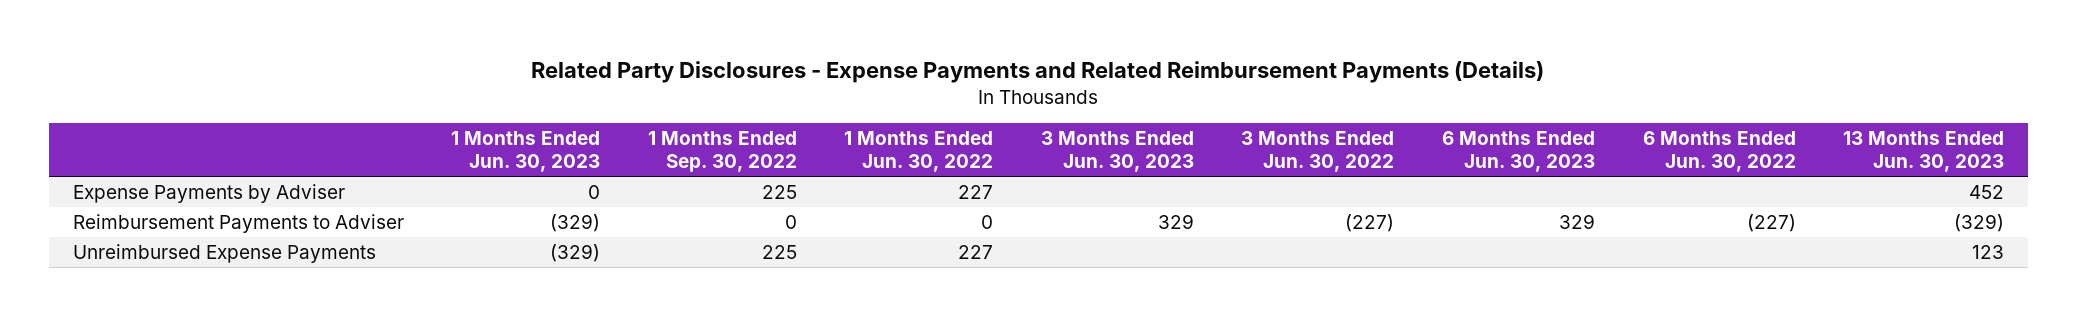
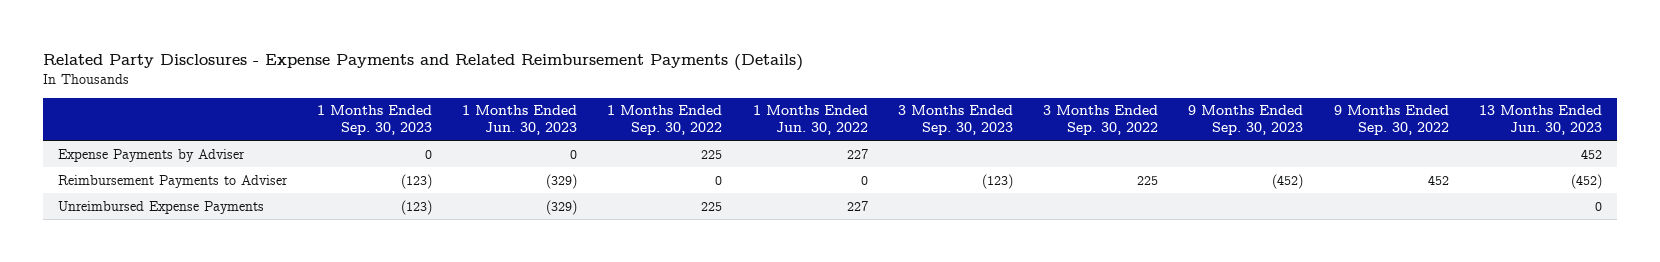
[1040,131,1194,173] 3 Months Ended Jun. 30, 2023 -> none
[1241,131,1395,173] 3 Months Ended Jun. 30, 2022 -> none
[1441,131,1595,173] 6 Months Ended Jun. 30, 2023 -> none
[1642,131,1796,173] 6 Months Ended Jun. 30, 2022 -> none
none -> [316,105,432,136] 1 Months Ended Sep. 30, 2023
none -> [897,105,1013,136] 3 Months Ended Sep. 30, 2023
none -> [1043,105,1159,136] 3 Months Ended Sep. 30, 2022
none -> [1188,105,1304,136] 9 Months Ended Sep. 30, 2023
none -> [1333,105,1449,136] 9 Months Ended Sep. 30, 2022
[1954,213,2005,232] (329) -> [1570,173,1602,189] (452)
[1972,244,2005,259] 123 -> [1594,201,1602,211] 0

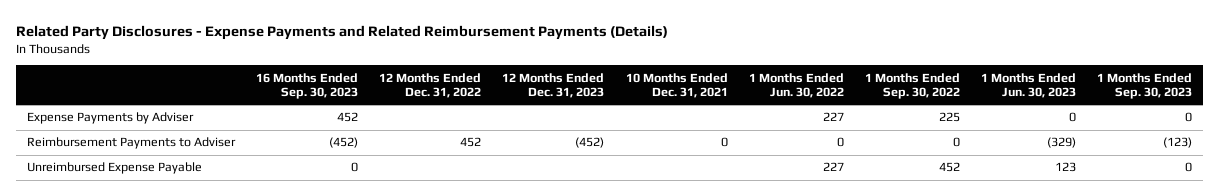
[897,105,1013,136] 3 Months Ended Sep. 30, 2023 -> none
[1043,105,1159,136] 3 Months Ended Sep. 30, 2022 -> none
[1188,105,1304,136] 9 Months Ended Sep. 30, 2023 -> none
[1333,105,1449,136] 9 Months Ended Sep. 30, 2022 -> none
[1478,105,1602,136] 13 Months Ended Jun. 30, 2023 -> none
none -> [256,72,359,100] 16 Months Ended Sep. 30, 2023
none -> [379,72,482,99] 12 Months Ended Dec. 31, 2022
none -> [502,72,605,99] 12 Months Ended Dec. 31, 2023
none -> [625,72,728,99] 10 Months Ended Dec. 31, 2021
[57,200,264,214] Unreimbursed Expense Payments -> [26,162,202,175] Unreimbursed Expense Payable
[400,199,432,215] (123) -> [1185,162,1193,173] 0
[546,199,578,215] (329) -> [1055,162,1077,173] 123
[701,201,723,211] 225 -> [938,162,960,173] 452

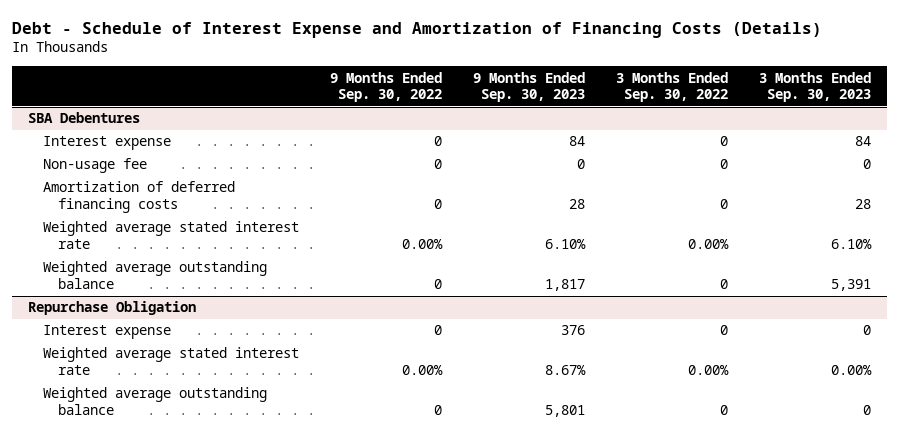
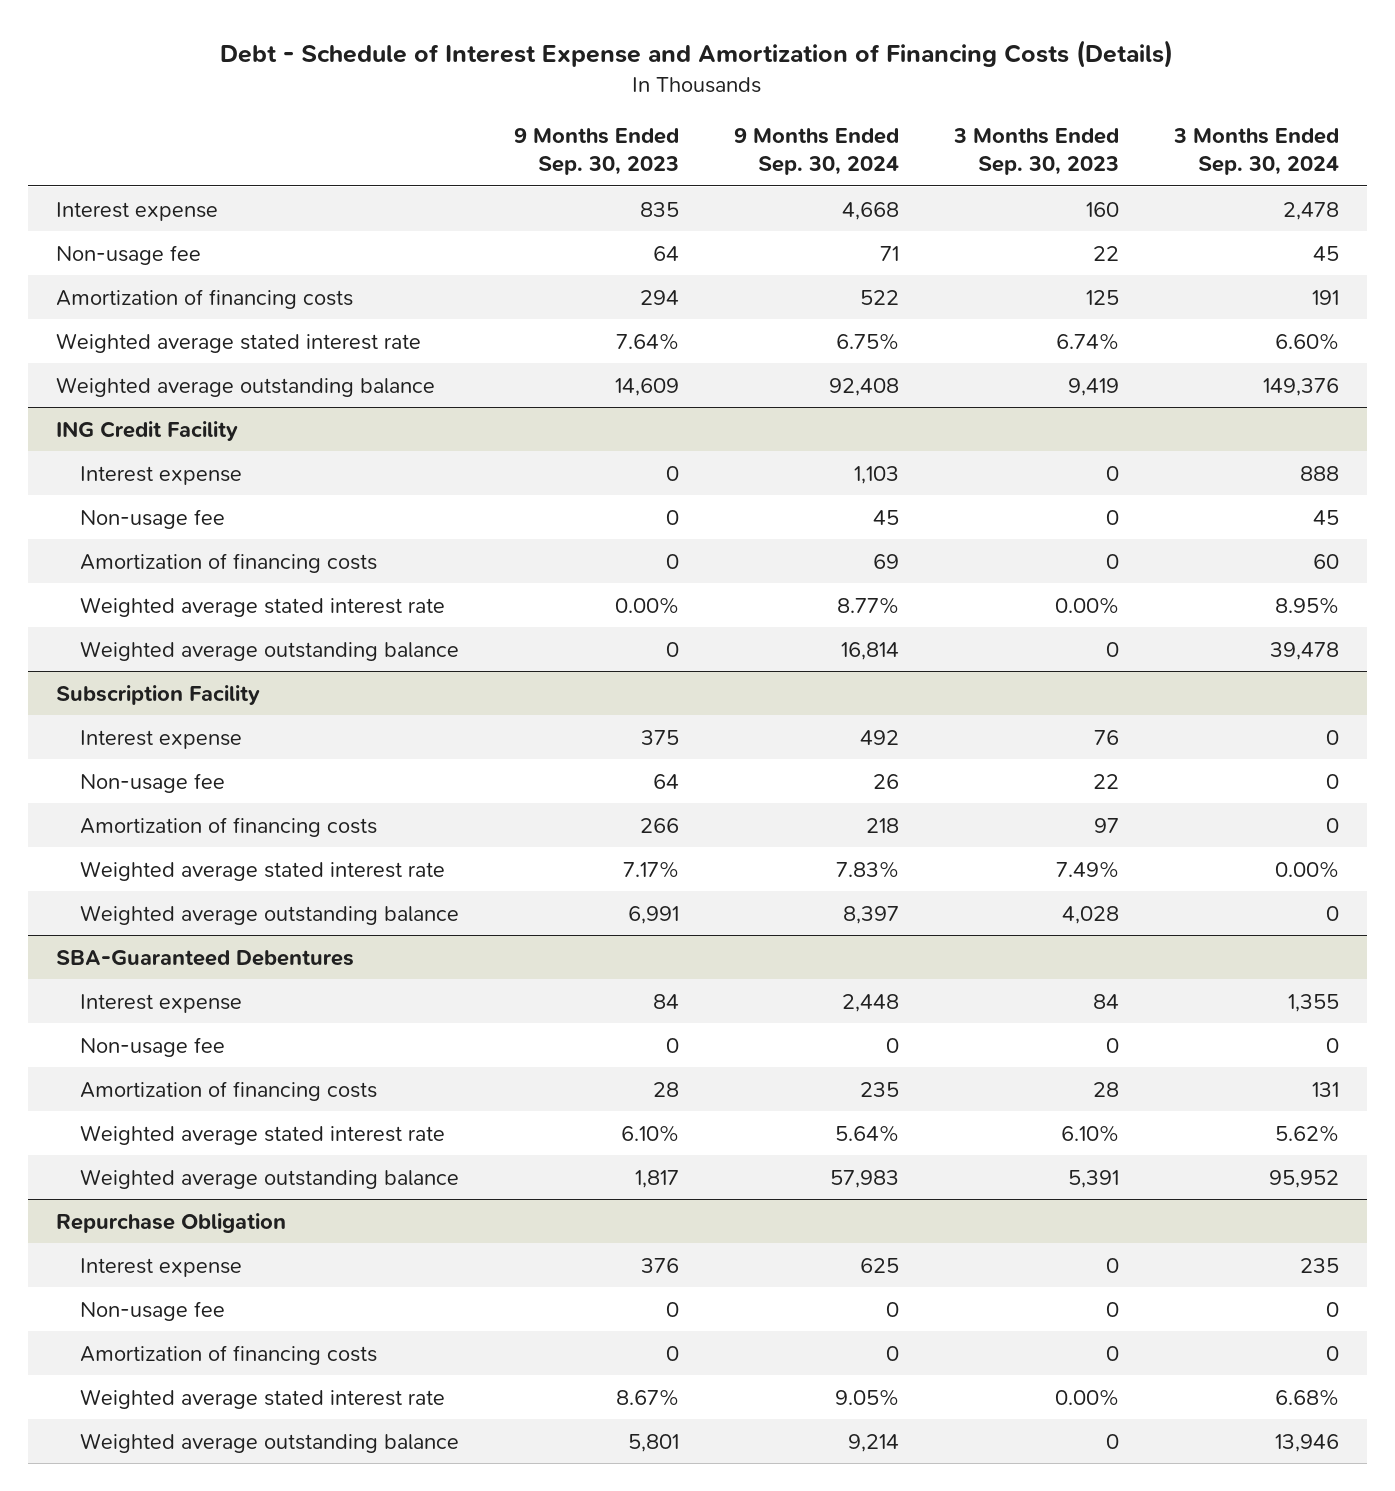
[330,71,443,103] 9 Months Ended Sep. 30, 2022 -> none
[616,71,729,103] 3 Months Ended Sep. 30, 2022 -> none
none -> [734,128,900,176] 9 Months Ended Sep. 30, 2024
none -> [1173,128,1340,176] 3 Months Ended Sep. 30, 2024
none -> [55,201,218,221] Interest expense
none -> [55,244,201,265] Non-usage fee
none -> [55,288,353,309] Amortization of financing costs
none -> [55,332,421,353] Weighted average stated interest rate
none -> [55,376,435,397] Weighted average outstanding balance
none -> [55,420,238,441] ING Credit Facility
none -> [79,465,242,485] Interest expense
none -> [79,508,225,529] Non-usage fee
none -> [79,552,377,573] Amortization of financing costs
none -> [79,596,445,617] Weighted average stated interest rate
none -> [79,640,459,661] Weighted average outstanding balance
none -> [55,684,260,705] Subscription Facility
none -> [79,729,242,749] Interest expense
none -> [79,772,225,793] Non-usage fee
none -> [79,816,377,837] Amortization of financing costs
none -> [79,860,445,881] Weighted average stated interest rate
none -> [79,904,459,925] Weighted average outstanding balance
[27,112,140,124] SBA Debentures -> [55,949,354,966] SBA-Guaranteed Debentures
[43,181,236,213] Amortization of deferred financing costs -> [79,1080,377,1101] Amortization of financing costs
none -> [79,1300,225,1321] Non-usage fee
none -> [79,1344,377,1365] Amortization of financing costs

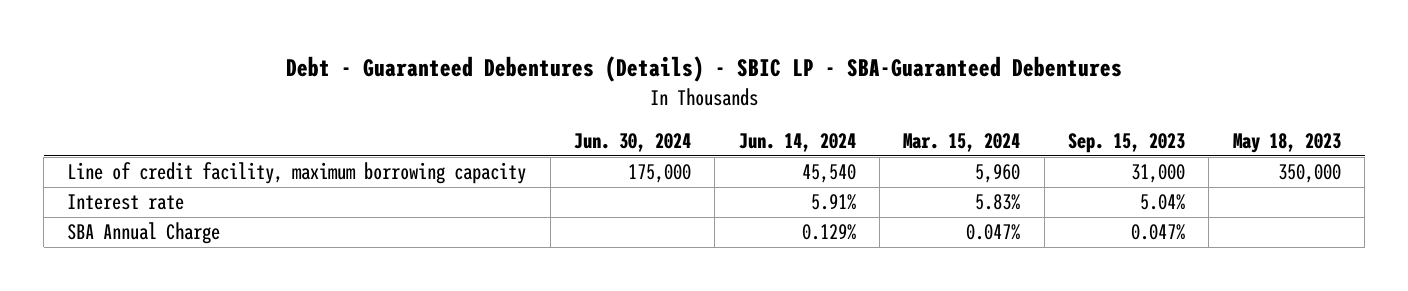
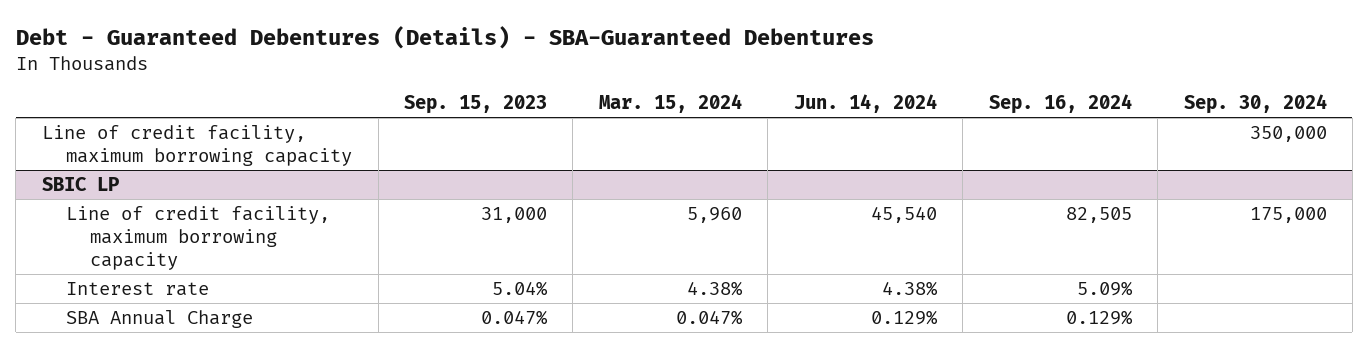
[286,56,1123,83] Debt - Guaranteed Debentures (Details) - SBIC LP - SBA-Guaranteed Debentures -> [15,25,874,49] Debt - Guaranteed Debentures (Details) - SBA-Guaranteed Debentures
[574,132,692,152] Jun. 30, 2024 -> none
[1232,132,1341,153] May 18, 2023 -> none
none -> [988,94,1132,115] Sep. 16, 2024
none -> [1183,94,1327,115] Sep. 30, 2024
none -> [41,124,353,167] Line of credit facility, maximum borrowing capacity
none -> [41,176,119,191] SBIC LP
[810,194,856,211] 5.91% -> [881,280,938,296] 4.38%
[975,194,1021,211] 5.83% -> [686,280,743,296] 4.38%

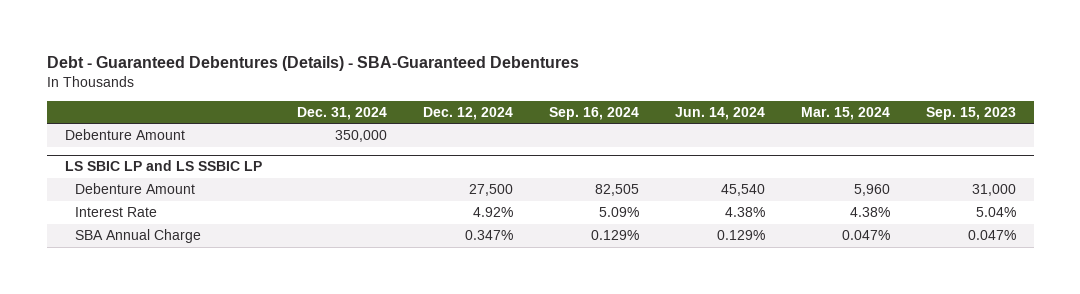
[1183,94,1327,115] Sep. 30, 2024 -> none
none -> [297,106,388,120] Dec. 31, 2024
none -> [423,106,514,120] Dec. 12, 2024
[41,176,119,191] SBIC LP -> none
[41,124,353,167] Line of credit facility, maximum borrowing capacity -> [64,129,185,141] Debenture Amount
none -> [64,160,262,172] LS SBIC LP and LS SSBIC LP
[66,205,331,271] Line of credit facility, maximum borrowing capacity -> [74,183,195,195] Debenture Amount
[66,281,210,296] Interest rate -> [74,207,157,218] Interest Rate

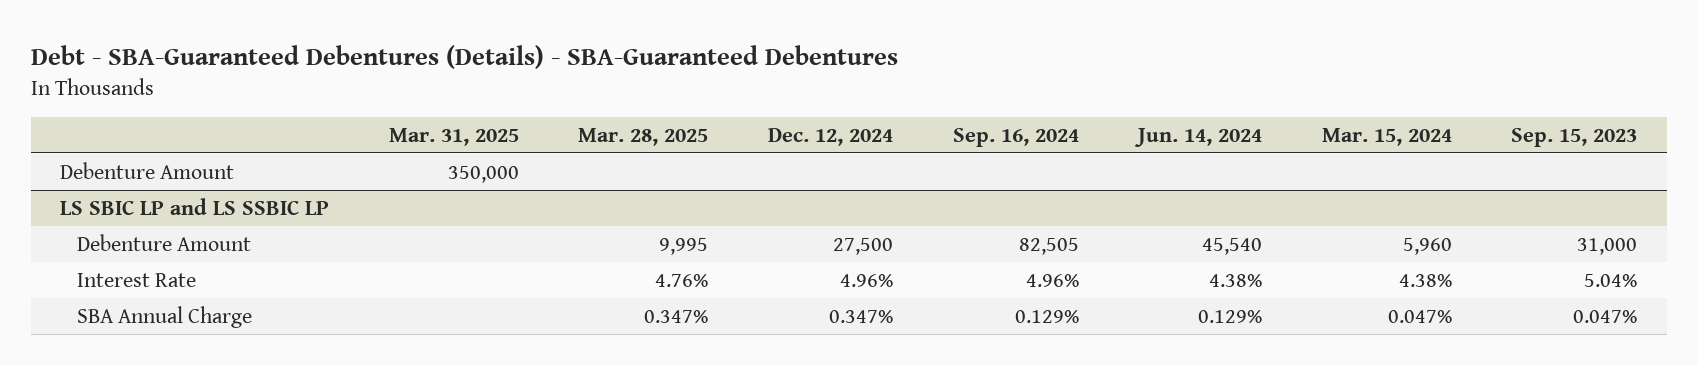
[46,56,579,72] Debt - Guaranteed Debentures (Details) - SBA-Guaranteed Debentures -> [30,44,898,69] Debt - SBA-Guaranteed Debentures (Details) - SBA-Guaranteed Debentures
[297,106,388,120] Dec. 31, 2024 -> none
none -> [388,127,519,146] Mar. 31, 2025
none -> [578,127,709,146] Mar. 28, 2025
[473,207,514,218] 4.92% -> [840,273,894,287] 4.96%
[599,207,640,218] 5.09% -> [1025,273,1079,287] 4.96%

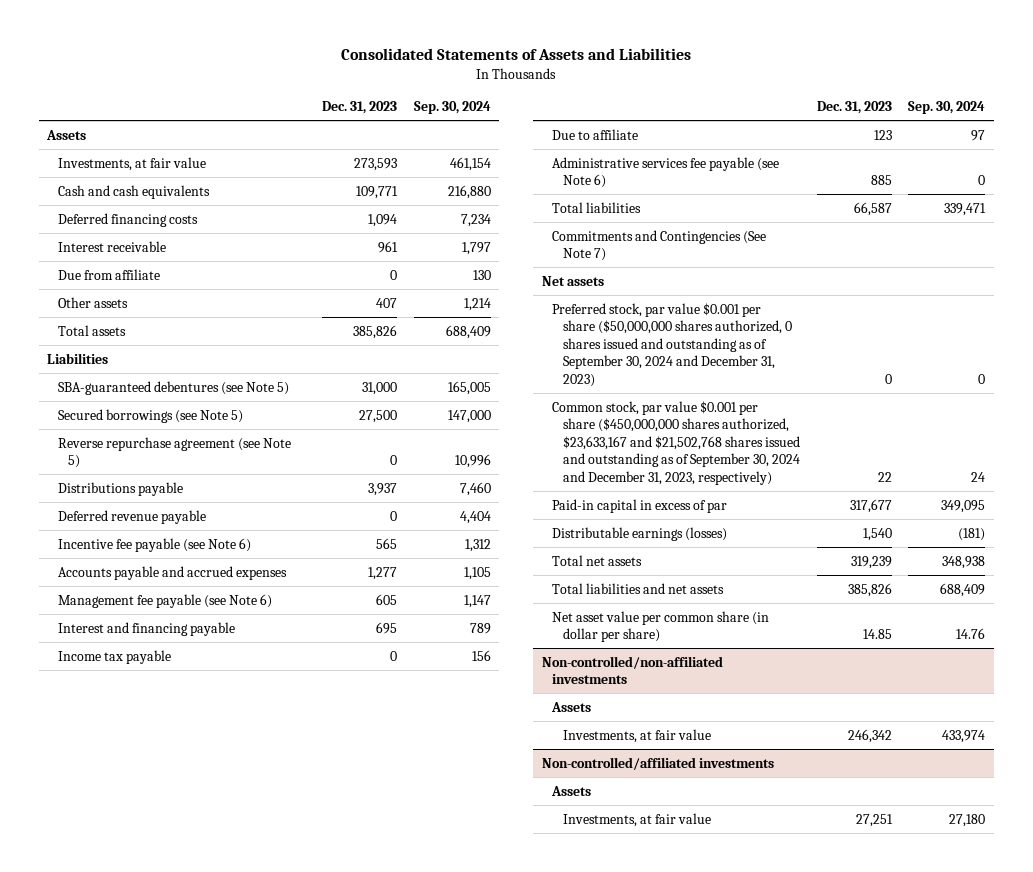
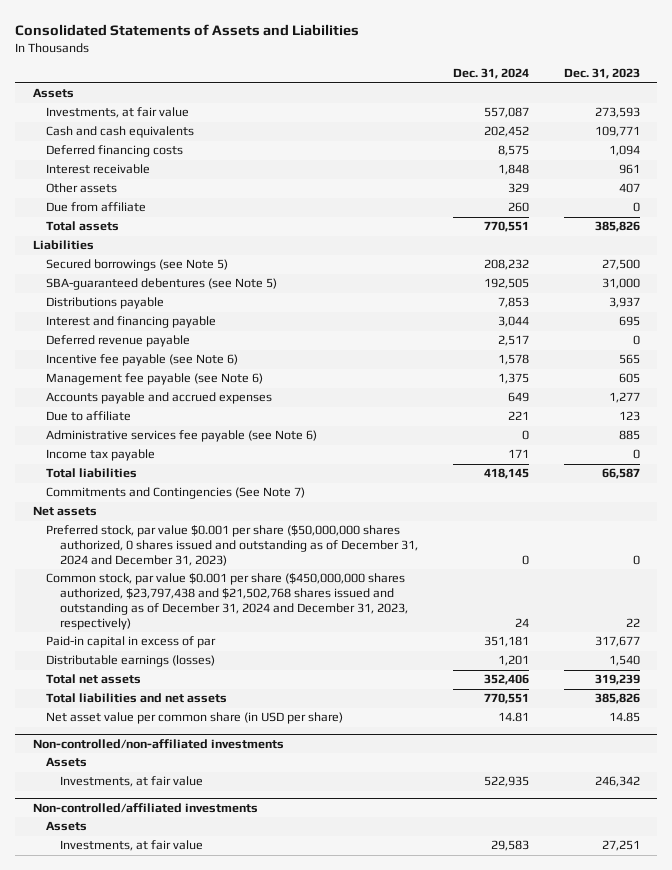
[413,101,491,115] Sep. 30, 2024 -> none
none -> [453,68,530,80] Dec. 31, 2024
[57,268,160,280] Due from affiliate -> [46,202,147,213] Due from affiliate
[57,436,291,469] Reverse repurchase agreement (see Note 5) -> none
[57,380,289,395] SBA-guaranteed debentures (see Note 5) -> [46,278,278,291] SBA-guaranteed debentures (see Note 5)
[57,621,235,636] Interest and financing payable -> [46,316,217,329] Interest and financing payable
[57,565,287,580] Accounts payable and accrued expenses -> [46,392,273,405] Accounts payable and accrued expenses
[57,649,171,664] Income tax payable -> [46,449,156,462] Income tax payable
[552,302,792,387] Preferred stock, par value $0.001 per share ($50,000,000 shares authorized, 0 shares issued and outstanding as of September 30, 2024 and December 31, 2023) -> [46,525,419,567] Preferred stock, par value $0.001 per share ($50,000,000 shares authorized, 0 shares issued and outstanding as of December 31, 2024 and December 31, 2023)
[552,400,800,485] Common stock, par value $0.001 per share ($450,000,000 shares authorized, $23,633,167 and $21,502,768 shares issued and outstanding as of September 30, 2024 and December 31, 2023, respectively) -> [46,573,409,631] Common stock, par value $0.001 per share ($450,000,000 shares authorized, $23,797,438 and $21,502,768 shares issued and outstanding as of December 31, 2024 and December 31, 2023, respectively)
[552,610,770,643] Net asset value per common share (in dollar per share) -> [46,712,344,725] Net asset value per common share (in USD per share)

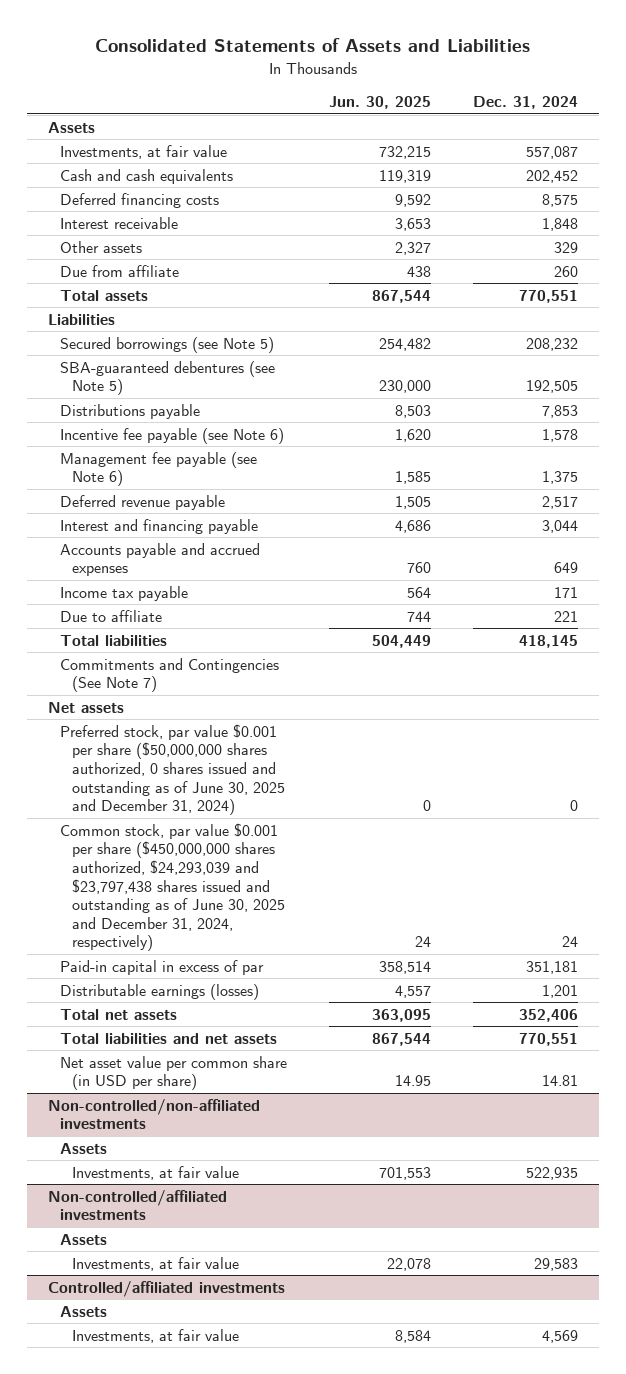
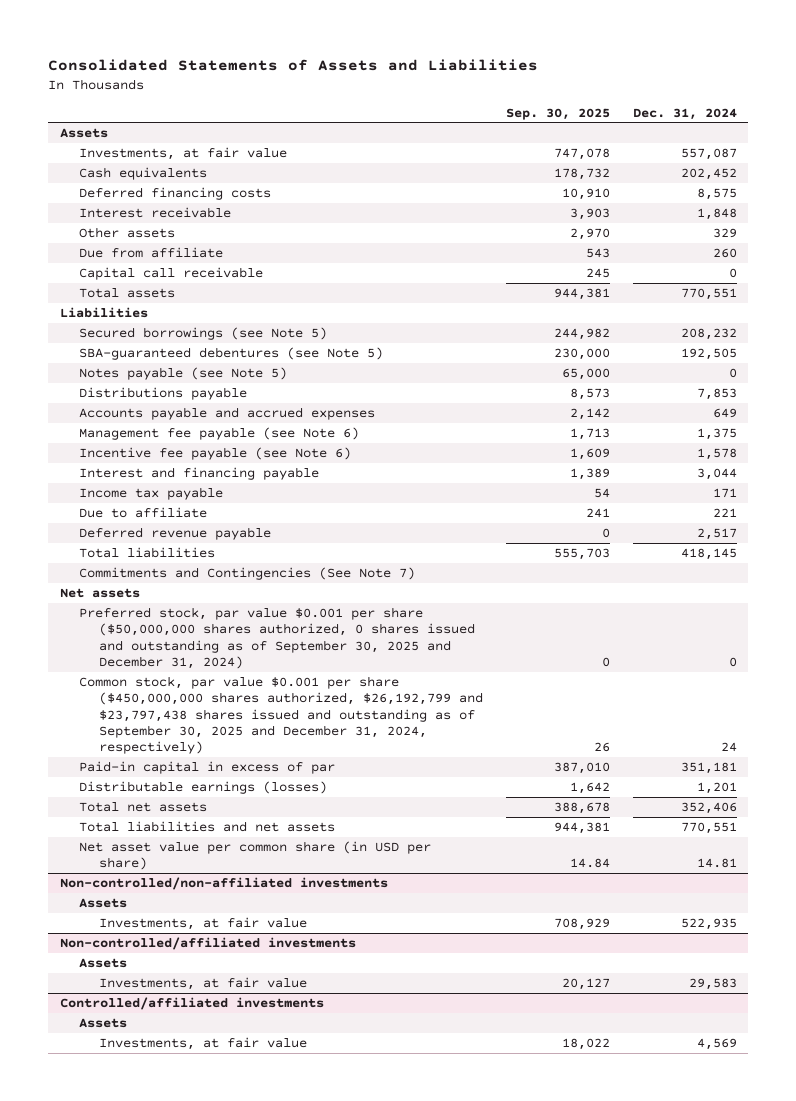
[329,96,432,110] Jun. 30, 2025 -> none
none -> [505,107,610,120] Sep. 30, 2025
[60,168,234,184] Cash and cash equivalents -> [79,167,208,181] Cash equivalents
none -> [79,267,264,281] Capital call receivable
none -> [79,367,288,381] Notes payable (see Note 5)
[60,542,261,577] Accounts payable and accrued expenses -> [79,407,376,421] Accounts payable and accrued expenses
[60,427,285,444] Incentive fee payable (see Note 6) -> [79,447,352,461] Incentive fee payable (see Note 6)
[60,494,226,510] Deferred revenue payable -> [79,527,272,541] Deferred revenue payable
[60,723,286,816] Preferred stock, par value $0.001 per share ($50,000,000 shares authorized, 0 shares issued and outstanding as of June 30, 2025 and December 31, 2024) -> [79,607,475,669] Preferred stock, par value $0.001 per share ($50,000,000 shares authorized, 0 shares issued and outstanding as of September 30, 2025 and December 31, 2024)
[60,822,286,952] Common stock, par value $0.001 per share ($450,000,000 shares authorized, $24,293,039 and $23,797,438 shares issued and outstanding as of June 30, 2025 and December 31, 2024, respectively) -> [79,676,483,755] Common stock, par value $0.001 per share ($450,000,000 shares authorized, $26,192,799 and $23,797,438 shares issued and outstanding as of September 30, 2025 and December 31, 2024, respectively)

